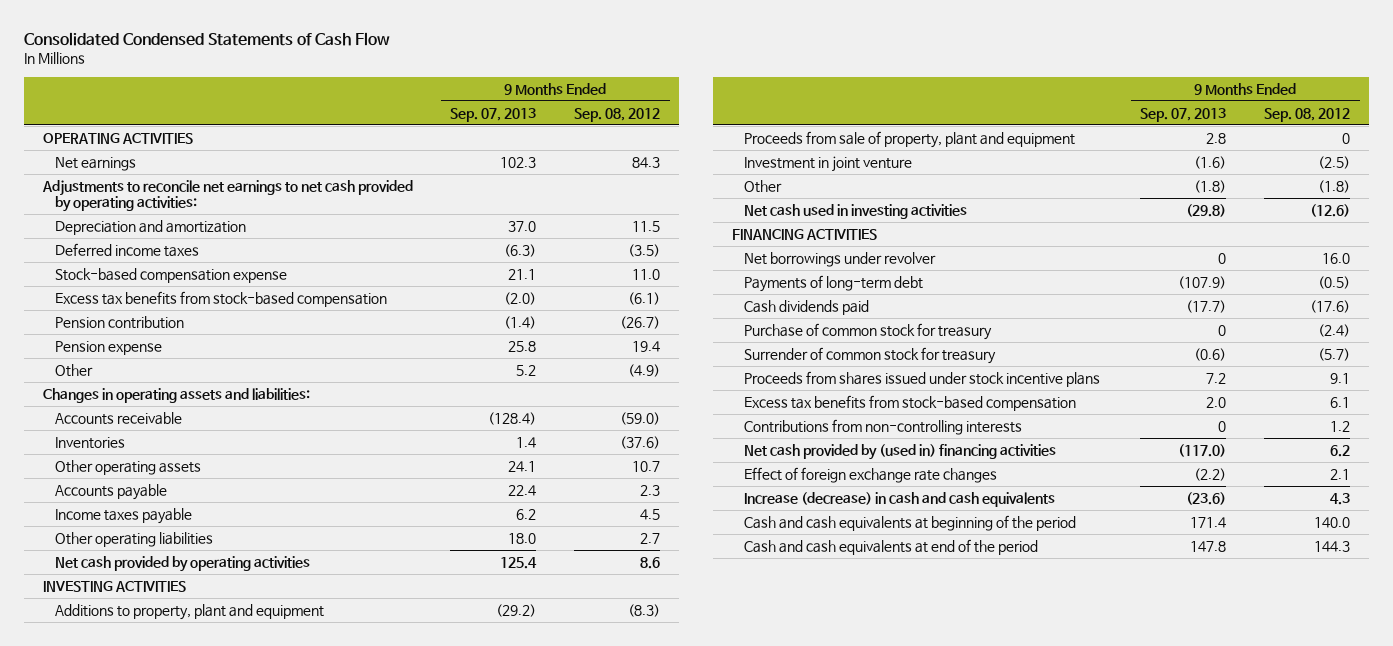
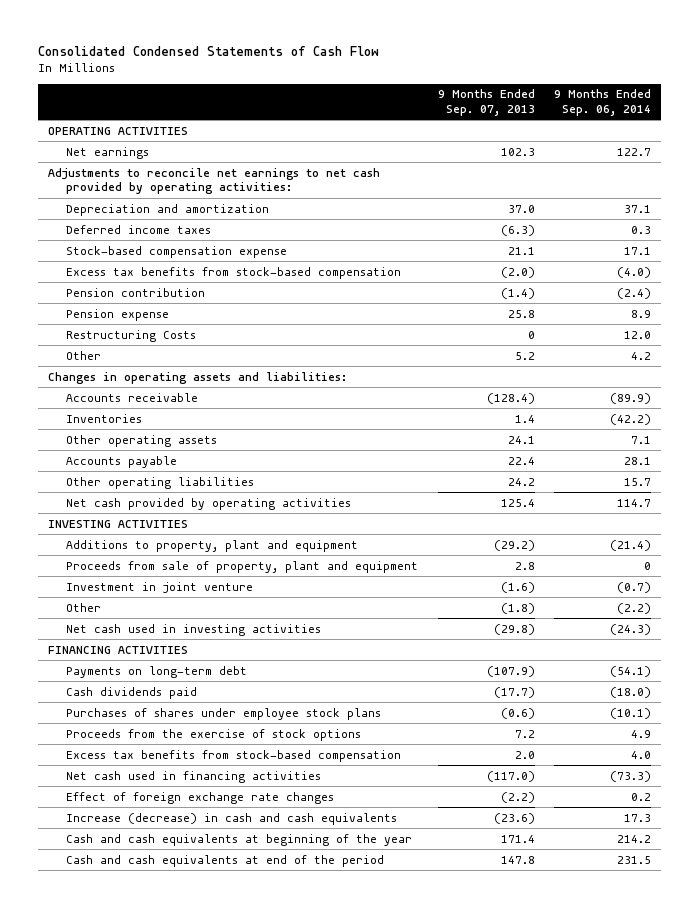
[574,107,661,122] Sep. 08, 2012 -> none
none -> [554,89,652,117] 9 Months Ended Sep. 06, 2014
none -> [66,329,197,342] Restructuring Costs
[54,507,192,524] Income taxes payable -> none
[508,532,537,544] 18.0 -> [507,477,535,486] 24.2
[744,251,937,267] Net borrowings under revolver -> none
[744,274,924,292] Payments of long-term debt -> [66,665,248,678] Payments on long-term debt
[744,322,993,340] Purchase of common stock for treasury -> none
[744,346,997,364] Surrender of common stock for treasury -> none
none -> [66,707,382,720] Purchases of shares under employee stock plans
[744,370,1101,387] Proceeds from shares issued under stock incentive plans -> [66,728,362,741] Proceeds from the exercise of stock options
[744,418,1023,435] Contributions from non-controlling interests -> none
[744,443,1057,460] Net cash provided by (used in) financing activities -> [66,770,322,783] Net cash used in financing activities
[744,514,1077,531] Cash and cash equivalents at beginning of the period -> [66,833,413,846] Cash and cash equivalents at beginning of the year

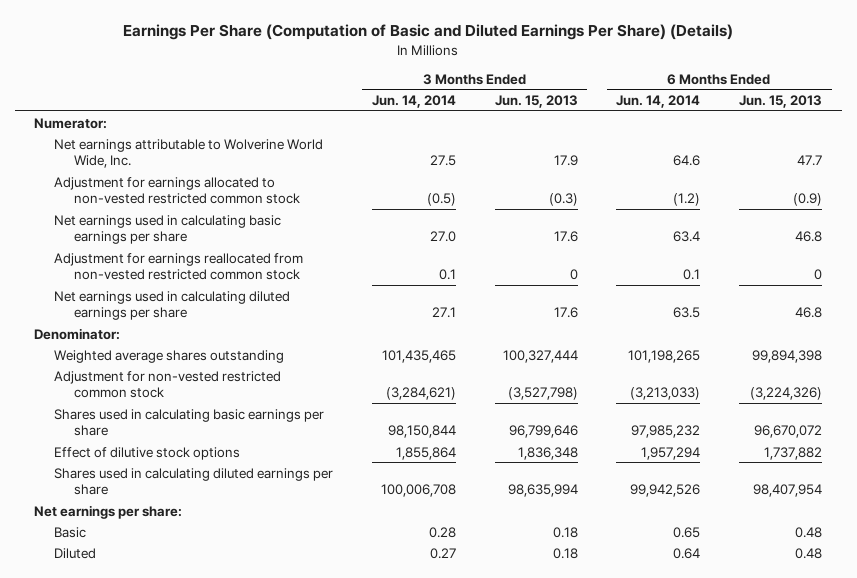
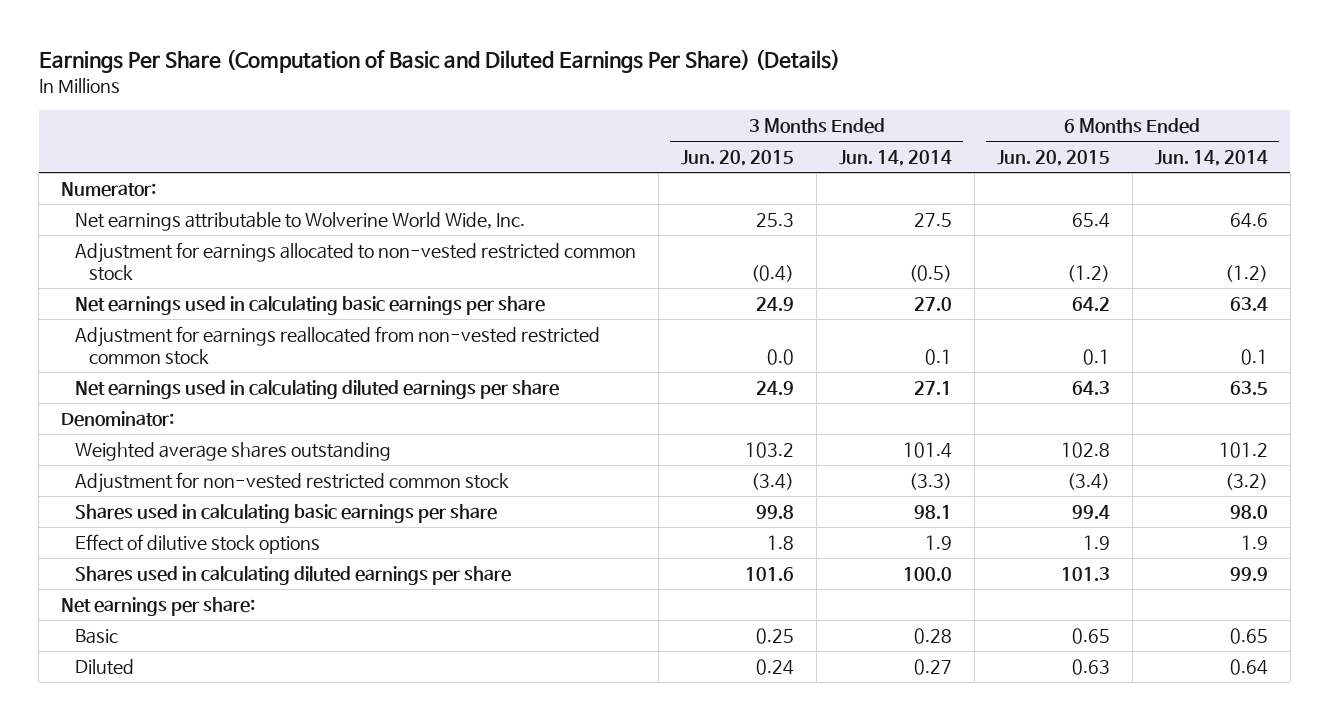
[494,95,578,109] Jun. 15, 2013 -> none
[739,95,823,109] Jun. 15, 2013 -> none
none -> [681,150,795,167] Jun. 20, 2015
none -> [996,150,1110,167] Jun. 20, 2015
[381,349,456,363] 101,435,465 -> [903,442,953,459] 101.4
[628,349,701,363] 101,198,265 -> [1218,442,1268,459] 101.2
[385,387,456,401] (3,284,621) -> [909,473,953,491] (3.3)
[630,387,701,401] (3,213,033) -> [1224,473,1268,491] (3.2)
[387,425,456,439] 98,150,844 -> [914,505,953,520] 98.1
[631,425,701,439] 97,985,232 -> [1229,505,1268,520] 98.0
[395,446,456,460] 1,855,864 -> [925,535,953,551] 1.9
[641,446,701,460] 1,957,294 -> [1240,535,1268,551] 1.9
[380,484,456,498] 100,006,708 -> [903,567,953,582] 100.0
[630,484,701,498] 99,942,526 -> [1229,567,1268,582] 99.9

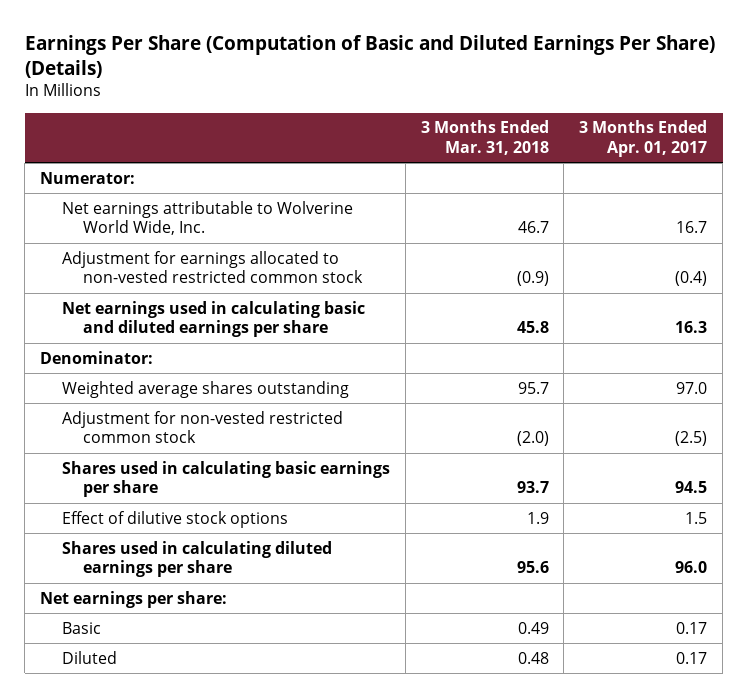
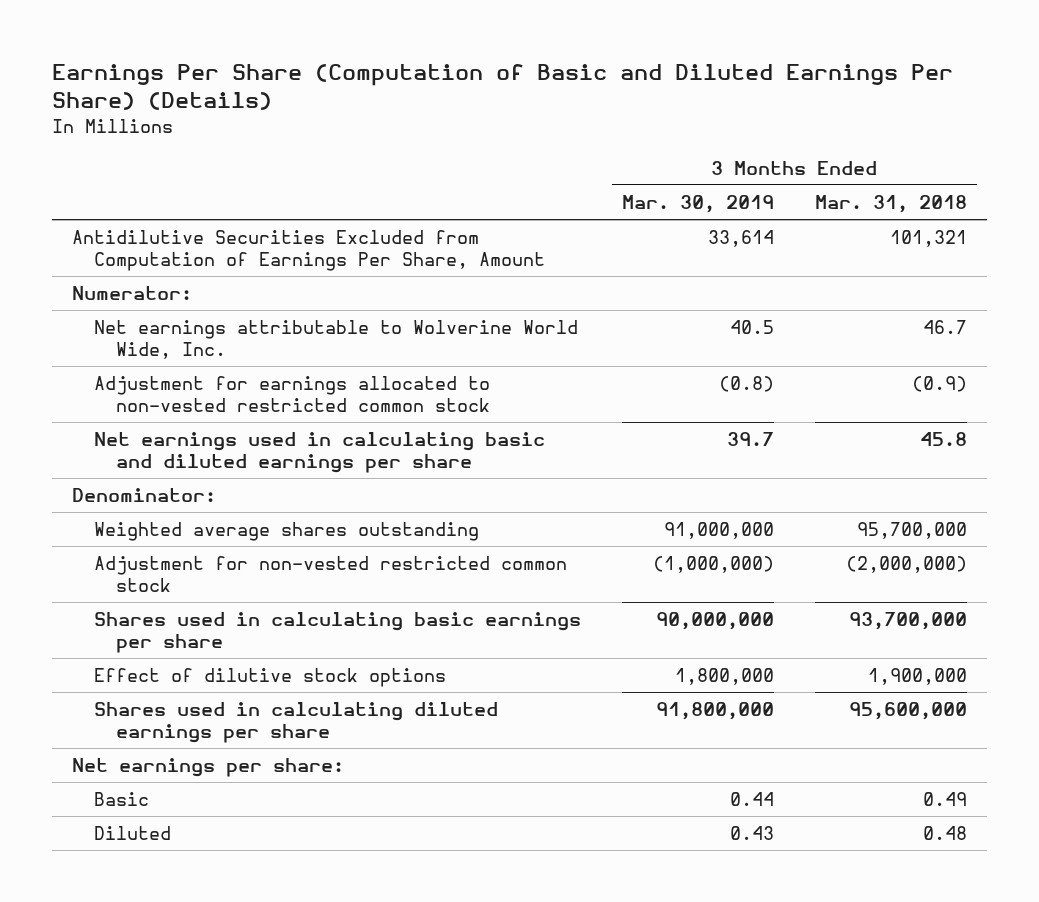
[579,120,708,157] 3 Months Ended Apr. 01, 2017 -> none
none -> [621,194,774,213] Mar. 30, 2019
none -> [72,229,546,272] Antidilutive Securities Excluded from Computation of Earnings Per Share, Amount
[517,381,549,394] 95.7 -> [856,521,967,539] 95,700,000
[516,431,549,447] (2.0) -> [845,555,967,573] (2,000,000)
[516,481,549,494] 93.7 -> [848,611,967,630] 93,700,000
[526,511,549,524] 1.9 -> [867,667,967,685] 1,900,000
[516,561,549,574] 95.6 -> [848,701,967,720] 95,600,000

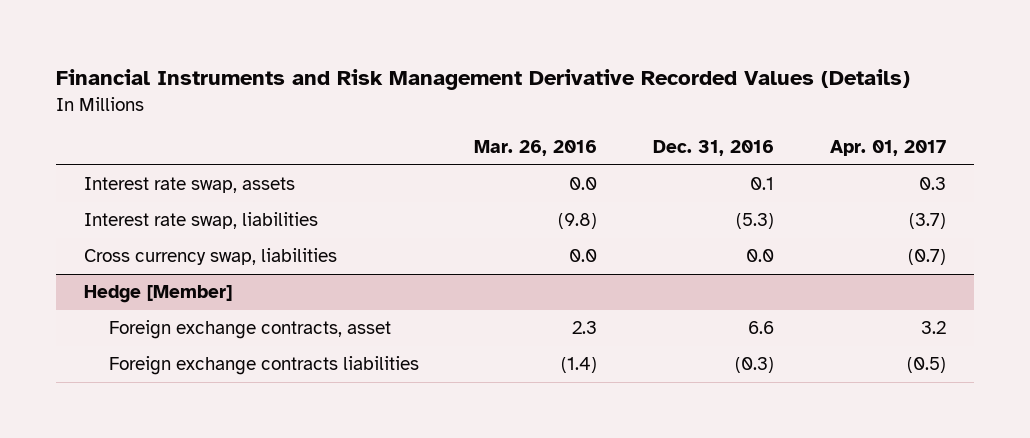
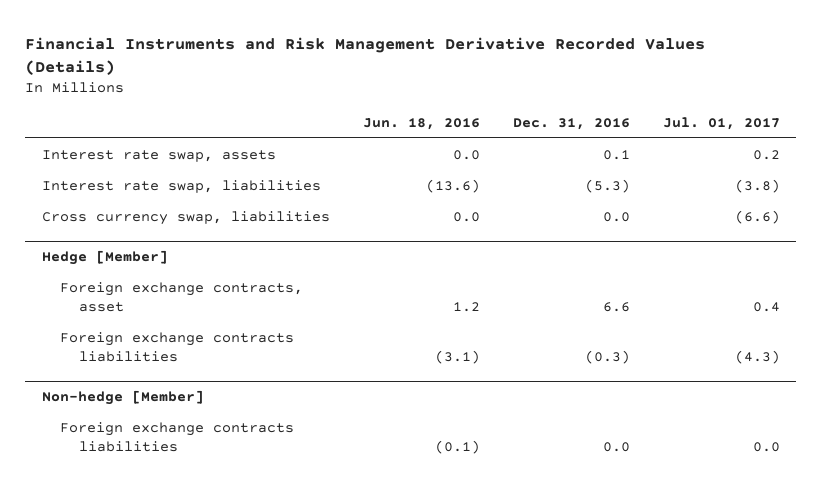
[474,140,598,157] Mar. 26, 2016 -> none
[830,140,947,157] Apr. 01, 2017 -> none
none -> [362,117,480,130] Jun. 18, 2016
none -> [662,116,780,130] Jul. 01, 2017
none -> [41,390,204,406] Non-hedge [Member]
none -> [60,421,295,453] Foreign exchange contracts liabilities

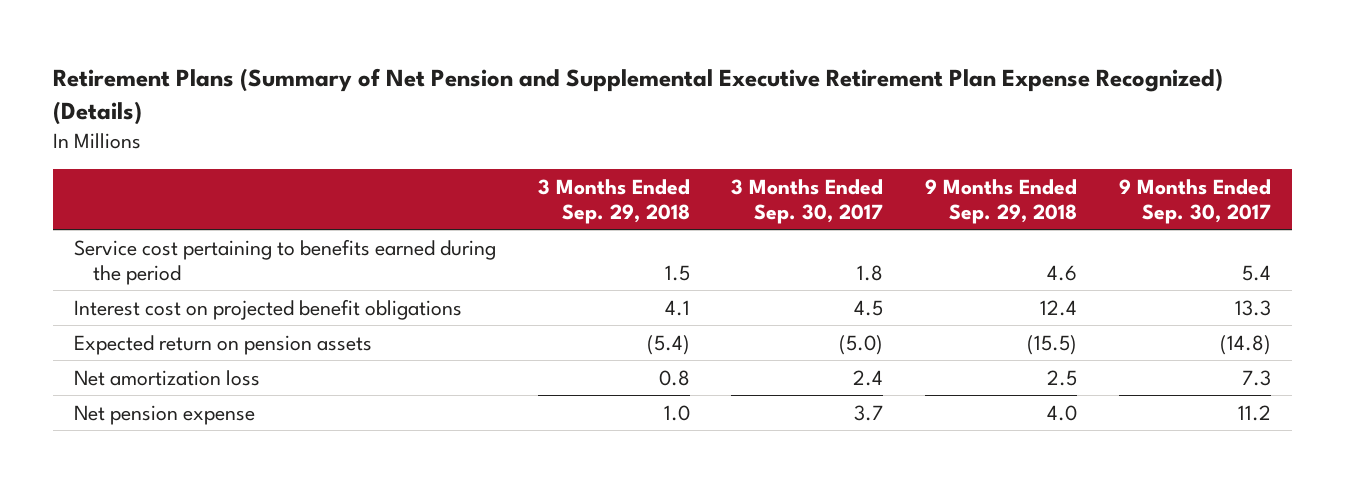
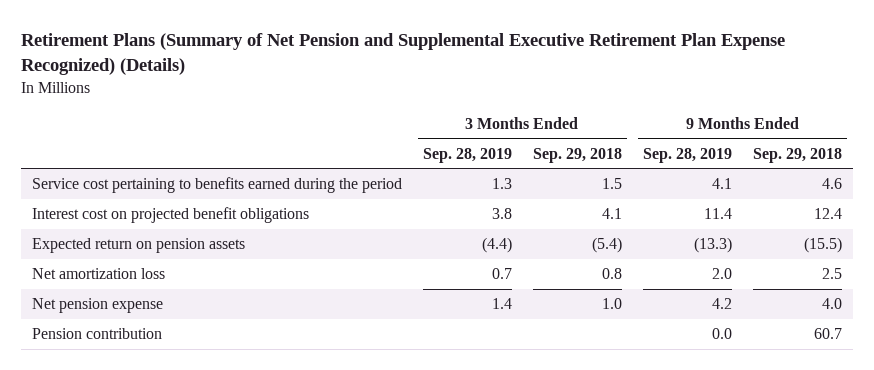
[731,178,884,224] 3 Months Ended Sep. 30, 2017 -> none
[1118,178,1271,224] 9 Months Ended Sep. 30, 2017 -> none
none -> [422,147,512,163] Sep. 28, 2019
none -> [643,147,733,163] Sep. 28, 2019
none -> [31,328,162,340] Pension contribution

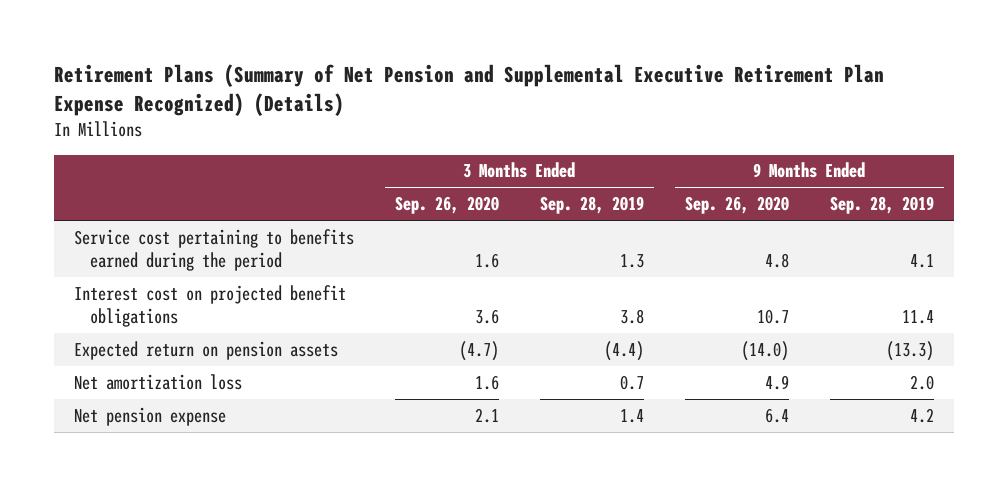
[532,147,622,163] Sep. 29, 2018 -> none
[753,147,843,163] Sep. 29, 2018 -> none
none -> [394,196,499,215] Sep. 26, 2020
none -> [684,196,789,215] Sep. 26, 2020
[31,328,162,340] Pension contribution -> none

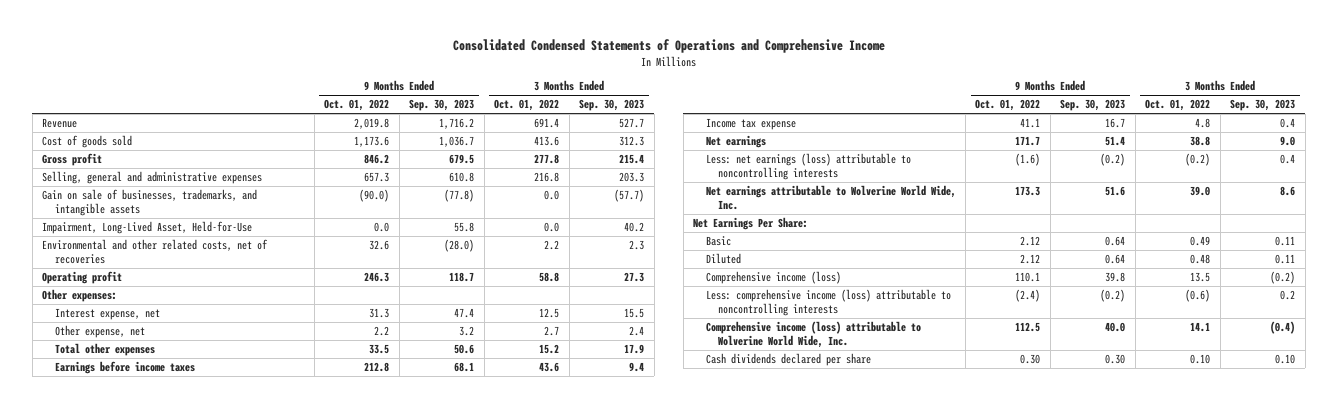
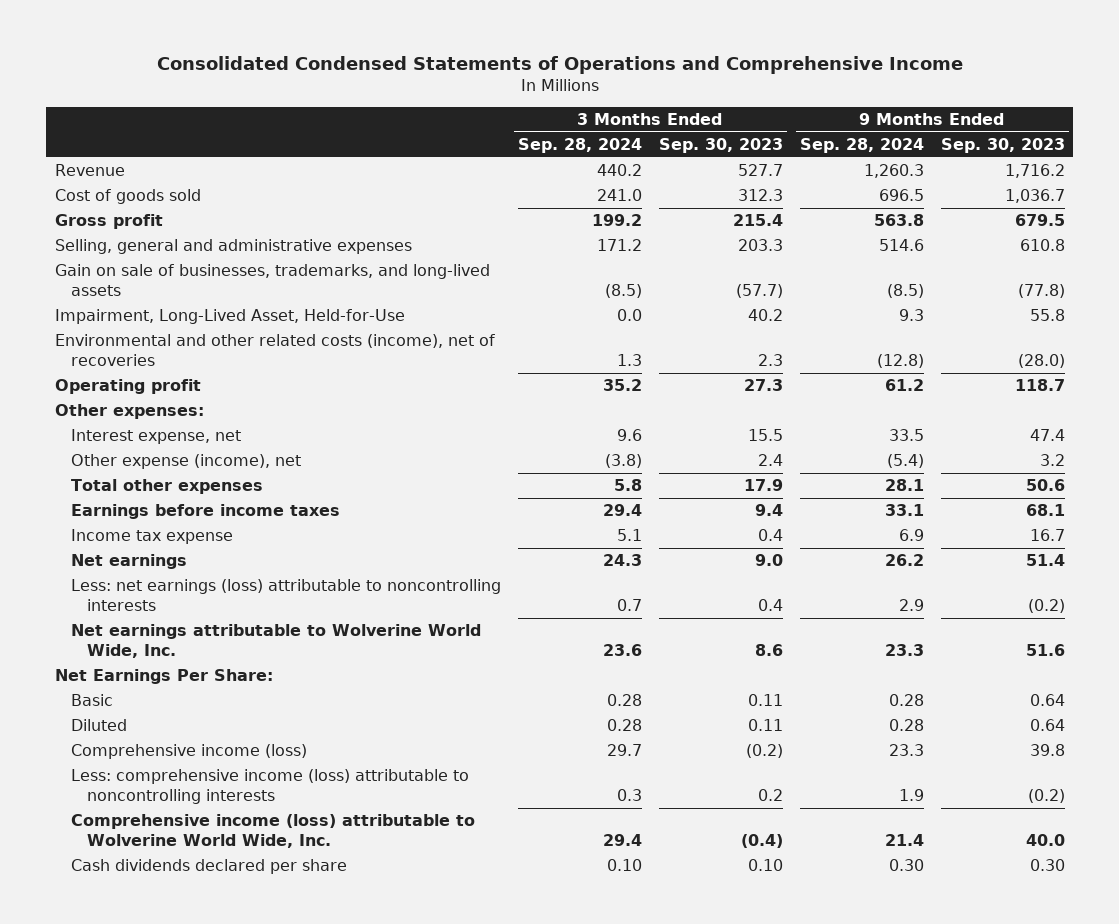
[324,99,390,112] Oct. 01, 2022 -> none
[494,99,560,112] Oct. 01, 2022 -> none
none -> [517,137,642,153] Sep. 28, 2024
none -> [799,137,924,153] Sep. 28, 2024
[42,189,258,216] Gain on sale of businesses, trademarks, and intangible assets -> [54,264,490,296] Gain on sale of businesses, trademarks, and long-lived assets
[42,239,269,264] Environmental and other related costs, net of recoveries -> [54,334,495,366] Environmental and other related costs (income), net of recoveries
[54,325,145,339] Other expense, net -> [70,454,301,470] Other expense (income), net

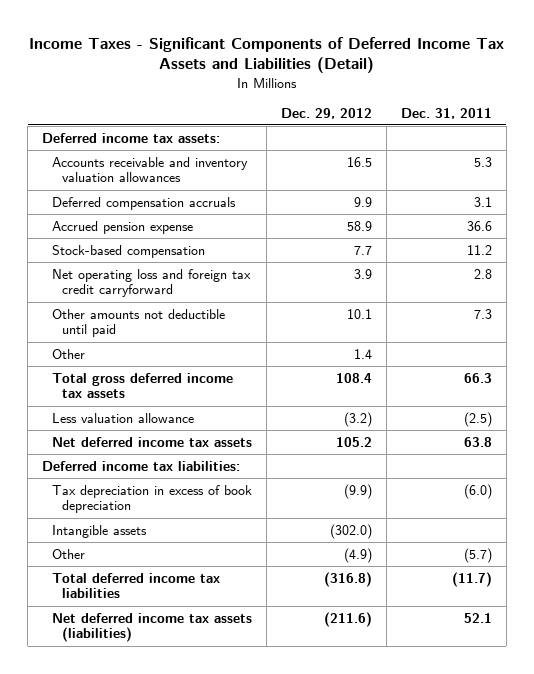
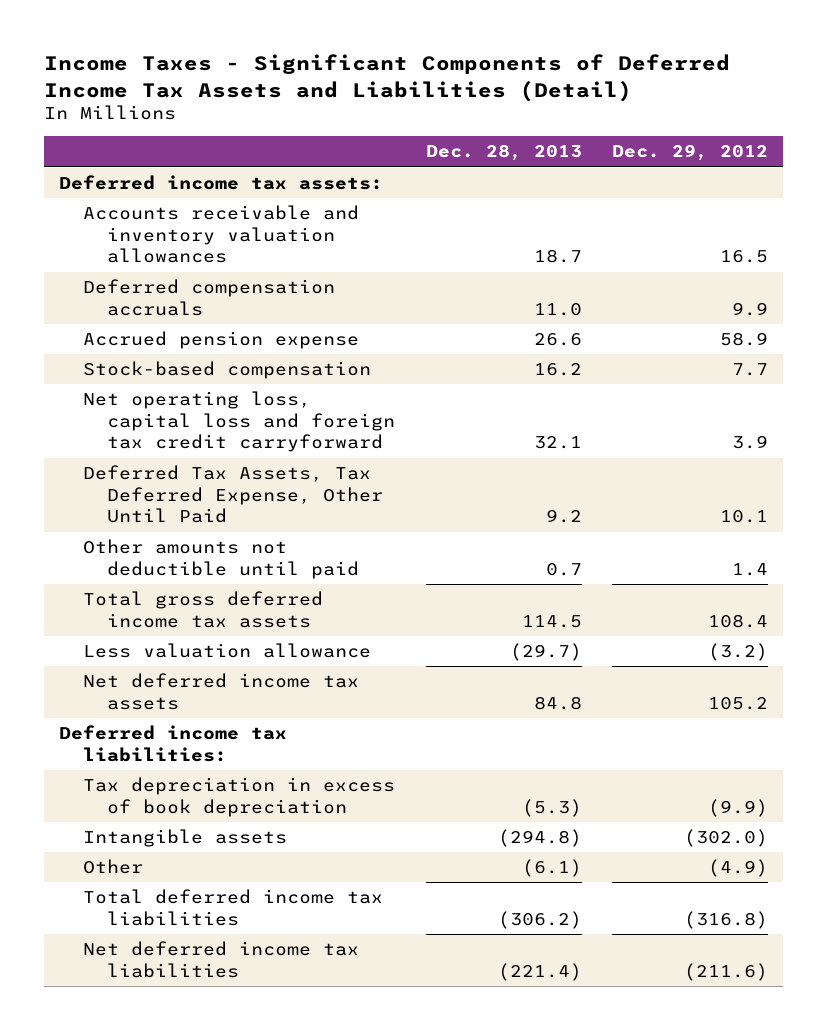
[400,107,492,119] Dec. 31, 2011 -> none
none -> [425,144,582,162] Dec. 28, 2013
[51,348,85,359] Other -> none
[51,268,251,298] Net operating loss and foreign tax credit carryforward -> [83,391,396,453] Net operating loss, capital loss and foreign tax credit carryforward
none -> [83,465,384,524] Deferred Tax Assets, Tax Deferred Expense, Other Until Paid
[346,308,372,319] 10.1 -> [731,562,768,576] 1.4
[51,612,252,643] Net deferred income tax assets (liabilities) -> [83,941,360,978] Net deferred income tax liabilities

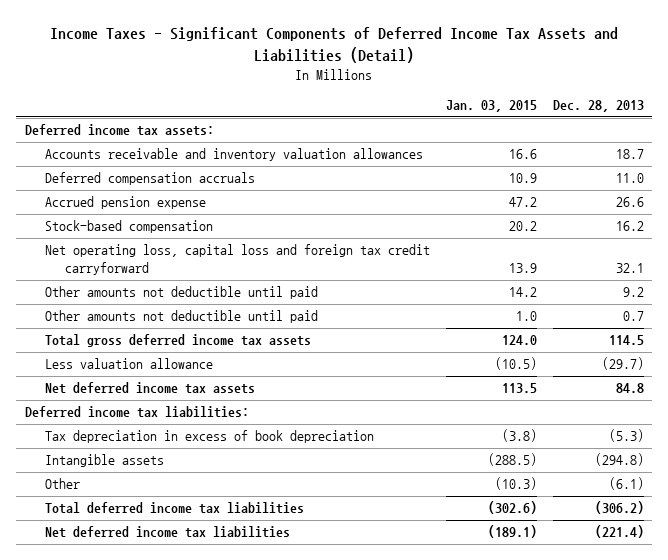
[611,144,768,162] Dec. 29, 2012 -> none
none -> [445,100,537,113] Jan. 03, 2015
[83,465,384,524] Deferred Tax Assets, Tax Deferred Expense, Other Until Paid -> [44,286,318,300] Other amounts not deductible until paid

